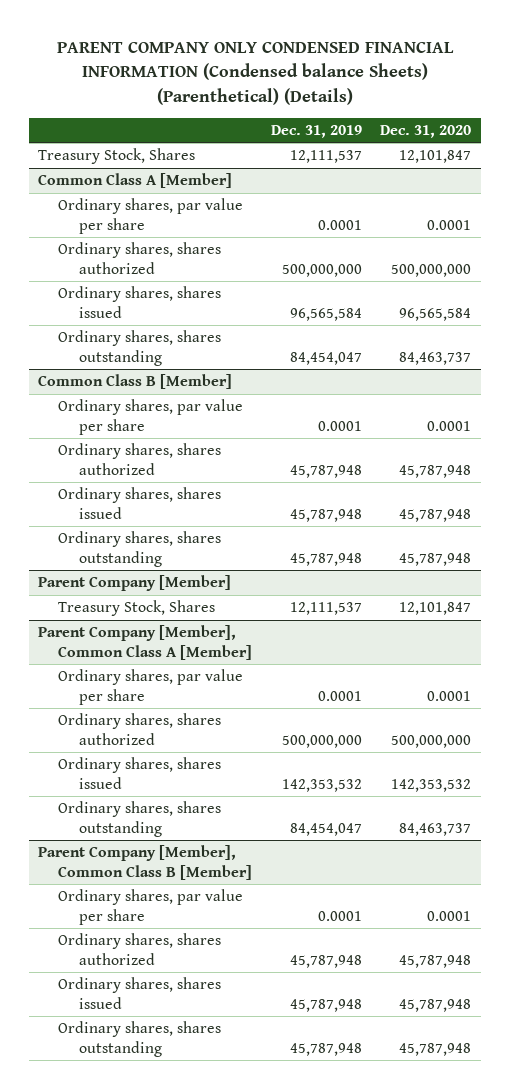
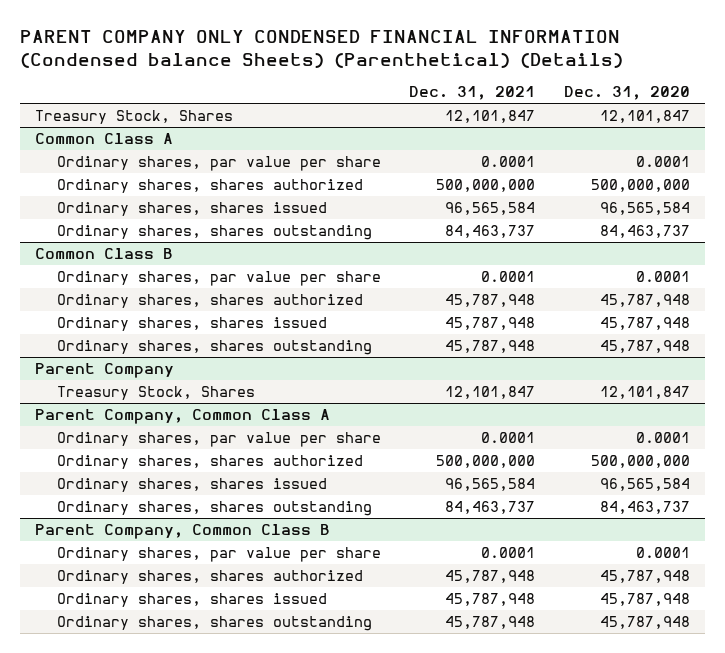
[270,124,362,138] Dec. 31, 2019 -> none
none -> [409,86,536,101] Dec. 31, 2021
[37,173,232,189] Common Class A [Member] -> [34,132,173,144] Common Class A
[37,374,232,390] Common Class B [Member] -> [34,247,173,259] Common Class B
[37,575,231,592] Parent Company [Member] -> [34,362,174,378] Parent Company
[37,625,253,660] Parent Company [Member], Common Class A [Member] -> [34,408,330,424] Parent Company, Common Class A
[391,778,472,792] 142,353,532 -> [600,477,691,491] 96,565,584
[37,845,253,880] Parent Company [Member], Common Class B [Member] -> [34,523,330,539] Parent Company, Common Class B

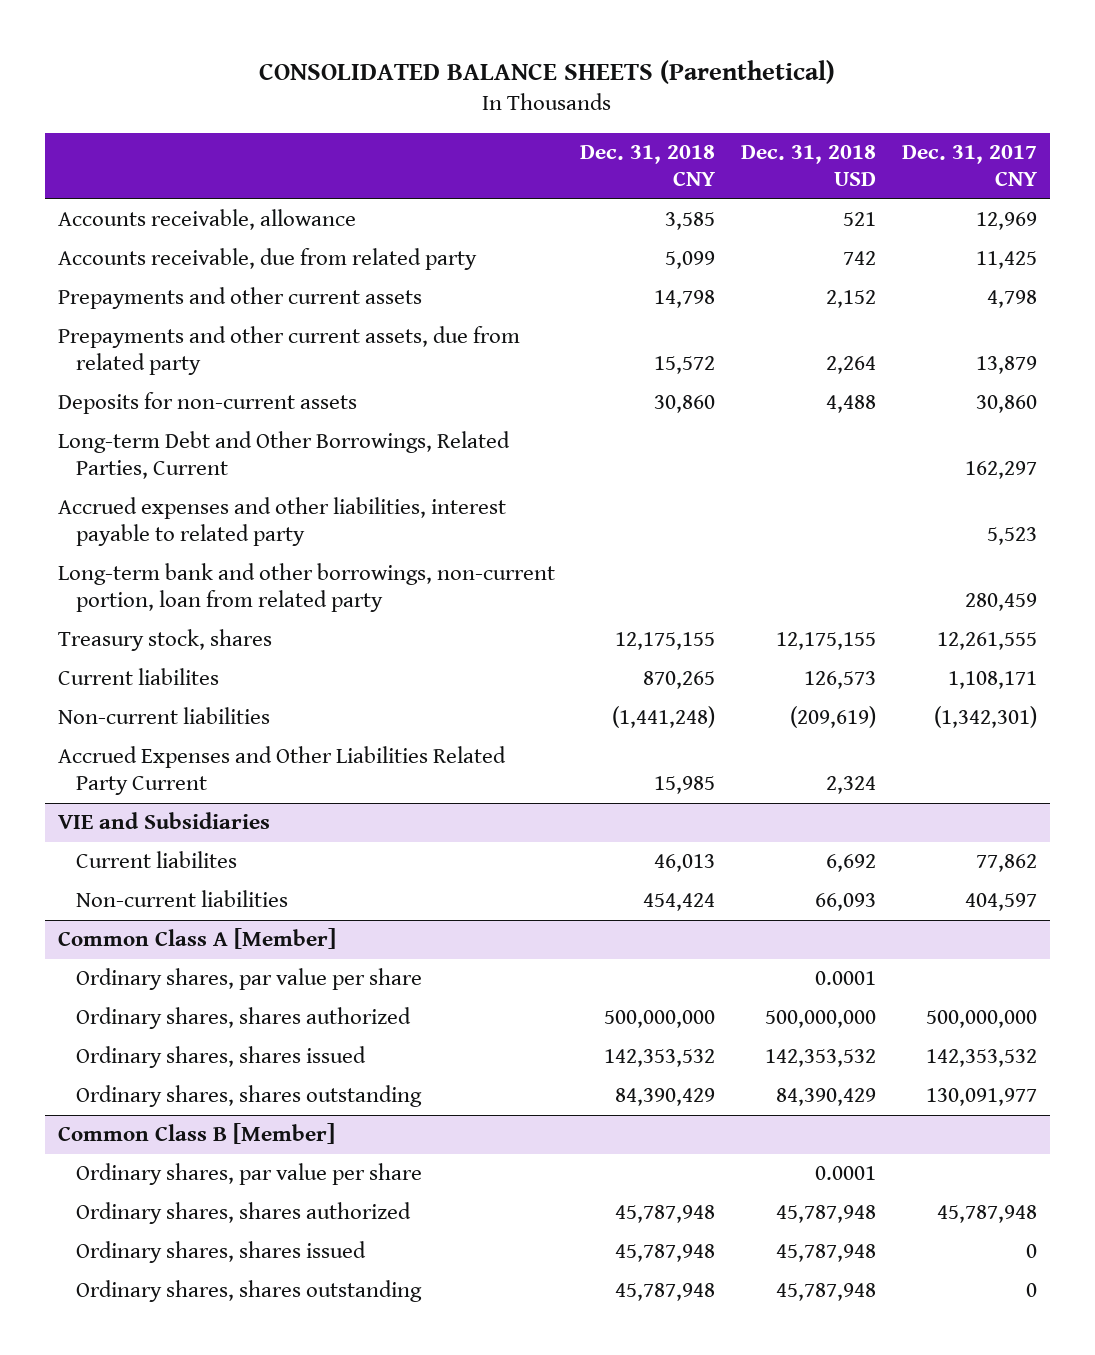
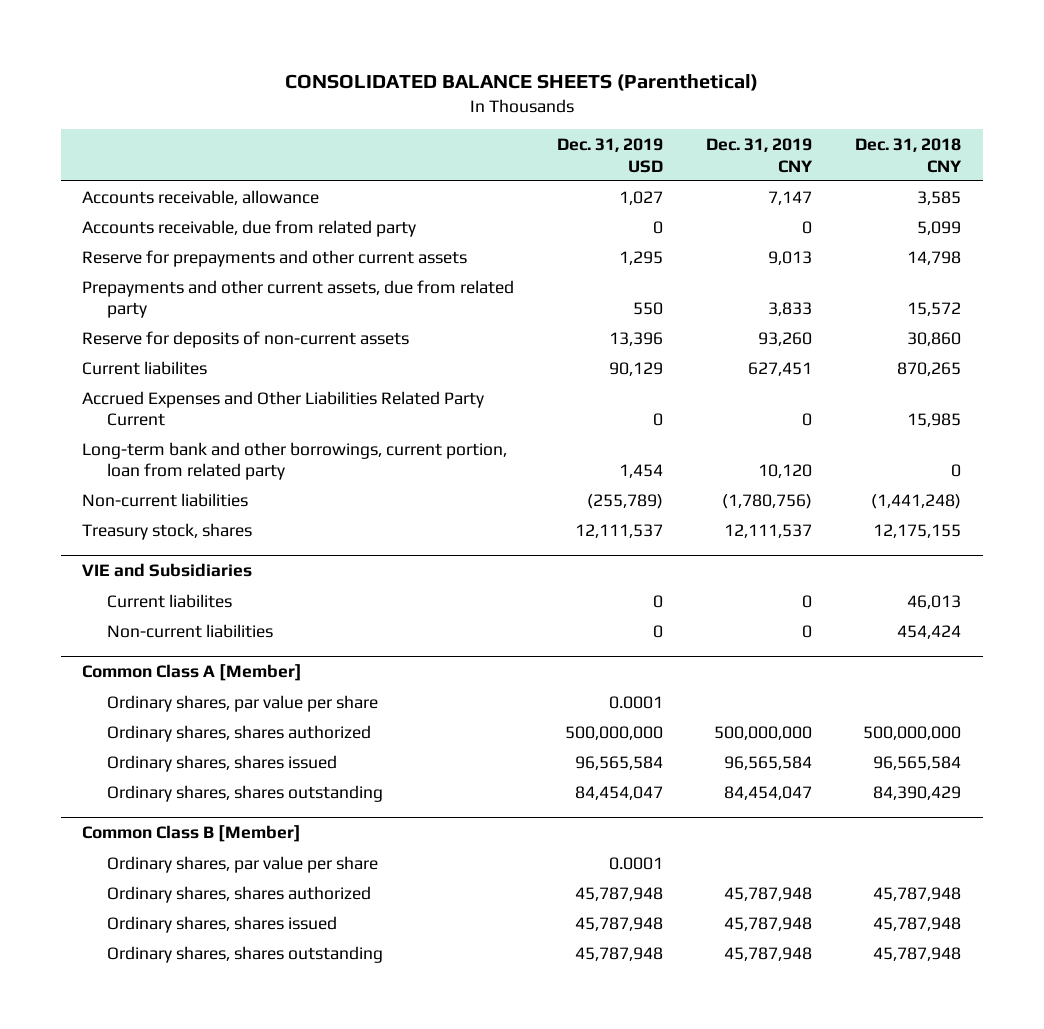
[741,145,877,187] Dec. 31, 2018 USD -> none
[902,145,1038,187] Dec. 31, 2017 CNY -> none
none -> [557,138,664,173] Dec. 31, 2019 USD
none -> [706,138,814,173] Dec. 31, 2019 CNY
[57,287,422,310] Prepayments and other current assets -> [82,249,468,267] Reserve for prepayments and other current assets
[57,431,510,480] Long-term Debt and Other Borrowings, Related Parties, Current -> none
[57,497,506,547] Accrued expenses and other liabilities, interest payable to related party -> none
[57,563,555,613] Long-term bank and other borrowings, non-current portion, loan from related party -> none
[57,392,357,415] Deposits for non-current assets -> [82,330,410,348] Reserve for deposits of non-current assets
none -> [82,441,508,481] Long-term bank and other borrowings, current portion, loan from related party
[57,707,270,725] Non-current liabilities -> [82,492,249,507] Non-current liabilities
[57,629,272,652] Treasury stock, shares -> [82,522,253,540] Treasury stock, shares
[604,1049,716,1068] 142,353,532 -> [873,755,962,770] 96,565,584

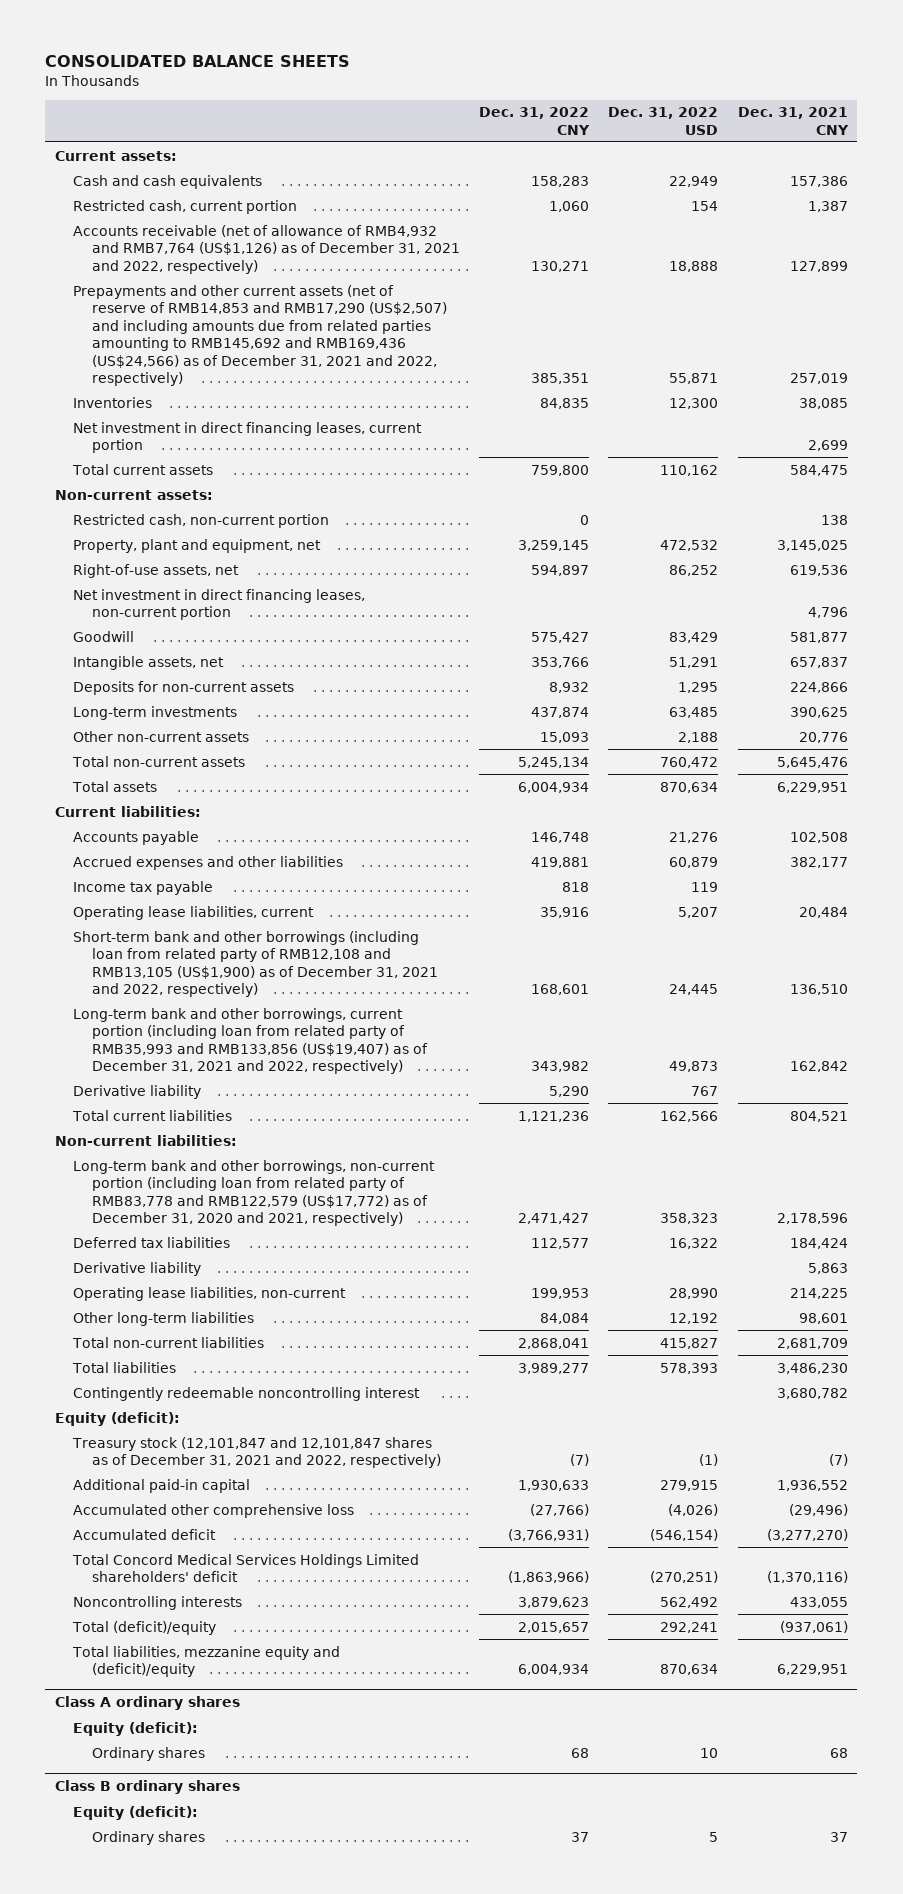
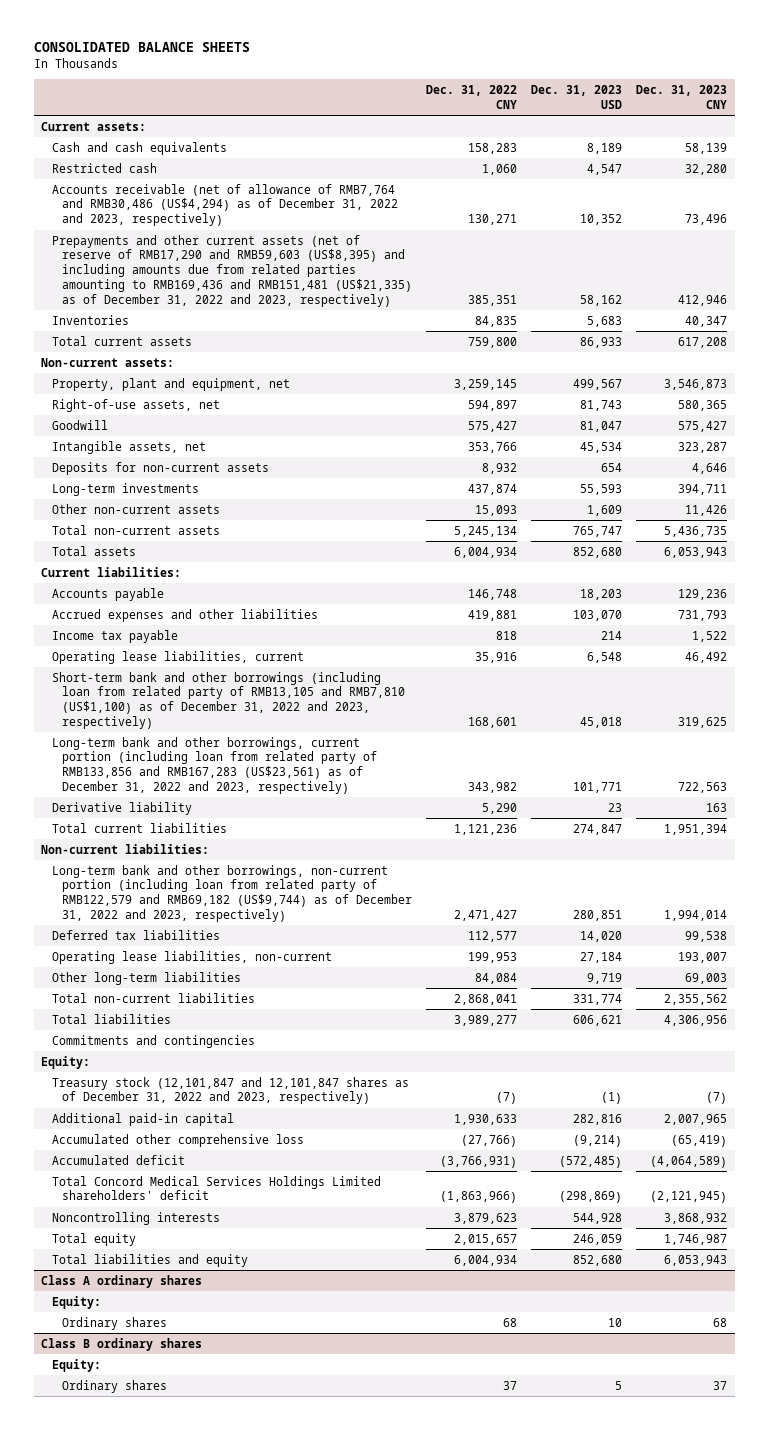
[608,107,719,135] Dec. 31, 2022 USD -> none
[737,107,849,135] Dec. 31, 2021 CNY -> none
none -> [531,84,623,109] Dec. 31, 2023 USD
none -> [636,84,728,109] Dec. 31, 2023 CNY
[73,199,298,214] Restricted cash, current portion -> [51,162,157,173] Restricted cash
[73,224,460,274] Accounts receivable (net of allowance of RMB4,932 and RMB7,764 (US$1,126) as of December 31, 2021 and 2022, respectively) -> [51,183,398,227] Accounts receivable (net of allowance of RMB7,764 and RMB30,486 (US$4,294) as of December 31, 2022 and 2023, respectively)
[73,284,447,387] Prepayments and other current assets (net of reserve of RMB14,853 and RMB17,290 (US$2,507) and including amounts due from related parties amounting to RMB145,692 and RMB169,436 (US$24,566) as of December 31, 2021 and 2022, respectively) -> [51,234,412,307] Prepayments and other current assets (net of reserve of RMB17,290 and RMB59,603 (US$8,395) and including amounts due from related parties amounting to RMB169,436 and RMB151,481 (US$21,335) as of December 31, 2022 and 2023, respectively)
[73,421,423,454] Net investment in direct financing leases, current portion -> none
[73,513,330,528] Restricted cash, non-current portion -> none
[73,588,366,621] Net investment in direct financing leases, non-current portion -> none
[73,930,438,998] Short-term bank and other borrowings (including loan from related party of RMB12,108 and RMB13,105 (US$1,900) as of December 31, 2021 and 2022, respectively) -> [51,671,405,729] Short-term bank and other borrowings (including loan from related party of RMB13,105 and RMB7,810 (US$1,100) as of December 31, 2022 and 2023, respectively)
[73,1007,428,1075] Long-term bank and other borrowings, current portion (including loan from related party of RMB35,993 and RMB133,856 (US$19,407) as of December 31, 2021 and 2022, respectively) -> [51,736,377,794] Long-term bank and other borrowings, current portion (including loan from related party of RMB133,856 and RMB167,283 (US$23,561) as of December 31, 2022 and 2023, respectively)
[73,1159,436,1227] Long-term bank and other borrowings, non-current portion (including loan from related party of RMB83,778 and RMB122,579 (US$17,772) as of December 31, 2020 and 2021, respectively) -> [51,864,412,922] Long-term bank and other borrowings, non-current portion (including loan from related party of RMB122,579 and RMB69,182 (US$9,744) as of December 31, 2022 and 2023, respectively)
[73,1261,202,1276] Derivative liability -> none
[73,1386,421,1401] Contingently redeemable noncontrolling interest -> none
none -> [51,1034,255,1048] Commitments and contingencies
[54,1411,180,1426] Equity (deficit): -> [41,1055,91,1069] Equity:
[72,1436,441,1469] Treasury stock (12,101,847 and 12,101,847 shares as of December 31, 2021 and 2022, respectively) -> [51,1076,409,1105] Treasury stock (12,101,847 and 12,101,847 shares as of December 31, 2022 and 2023, respectively)
[72,1620,217,1635] Total (deficit)/equity -> [51,1232,136,1246] Total equity
[72,1645,341,1678] Total liabilities, mezzanine equity and (deficit)/equity -> [51,1253,248,1267] Total liabilities and equity
[73,1721,199,1736] Equity (deficit): -> [51,1295,101,1309] Equity:
[73,1805,199,1820] Equity (deficit): -> [51,1358,101,1372] Equity:

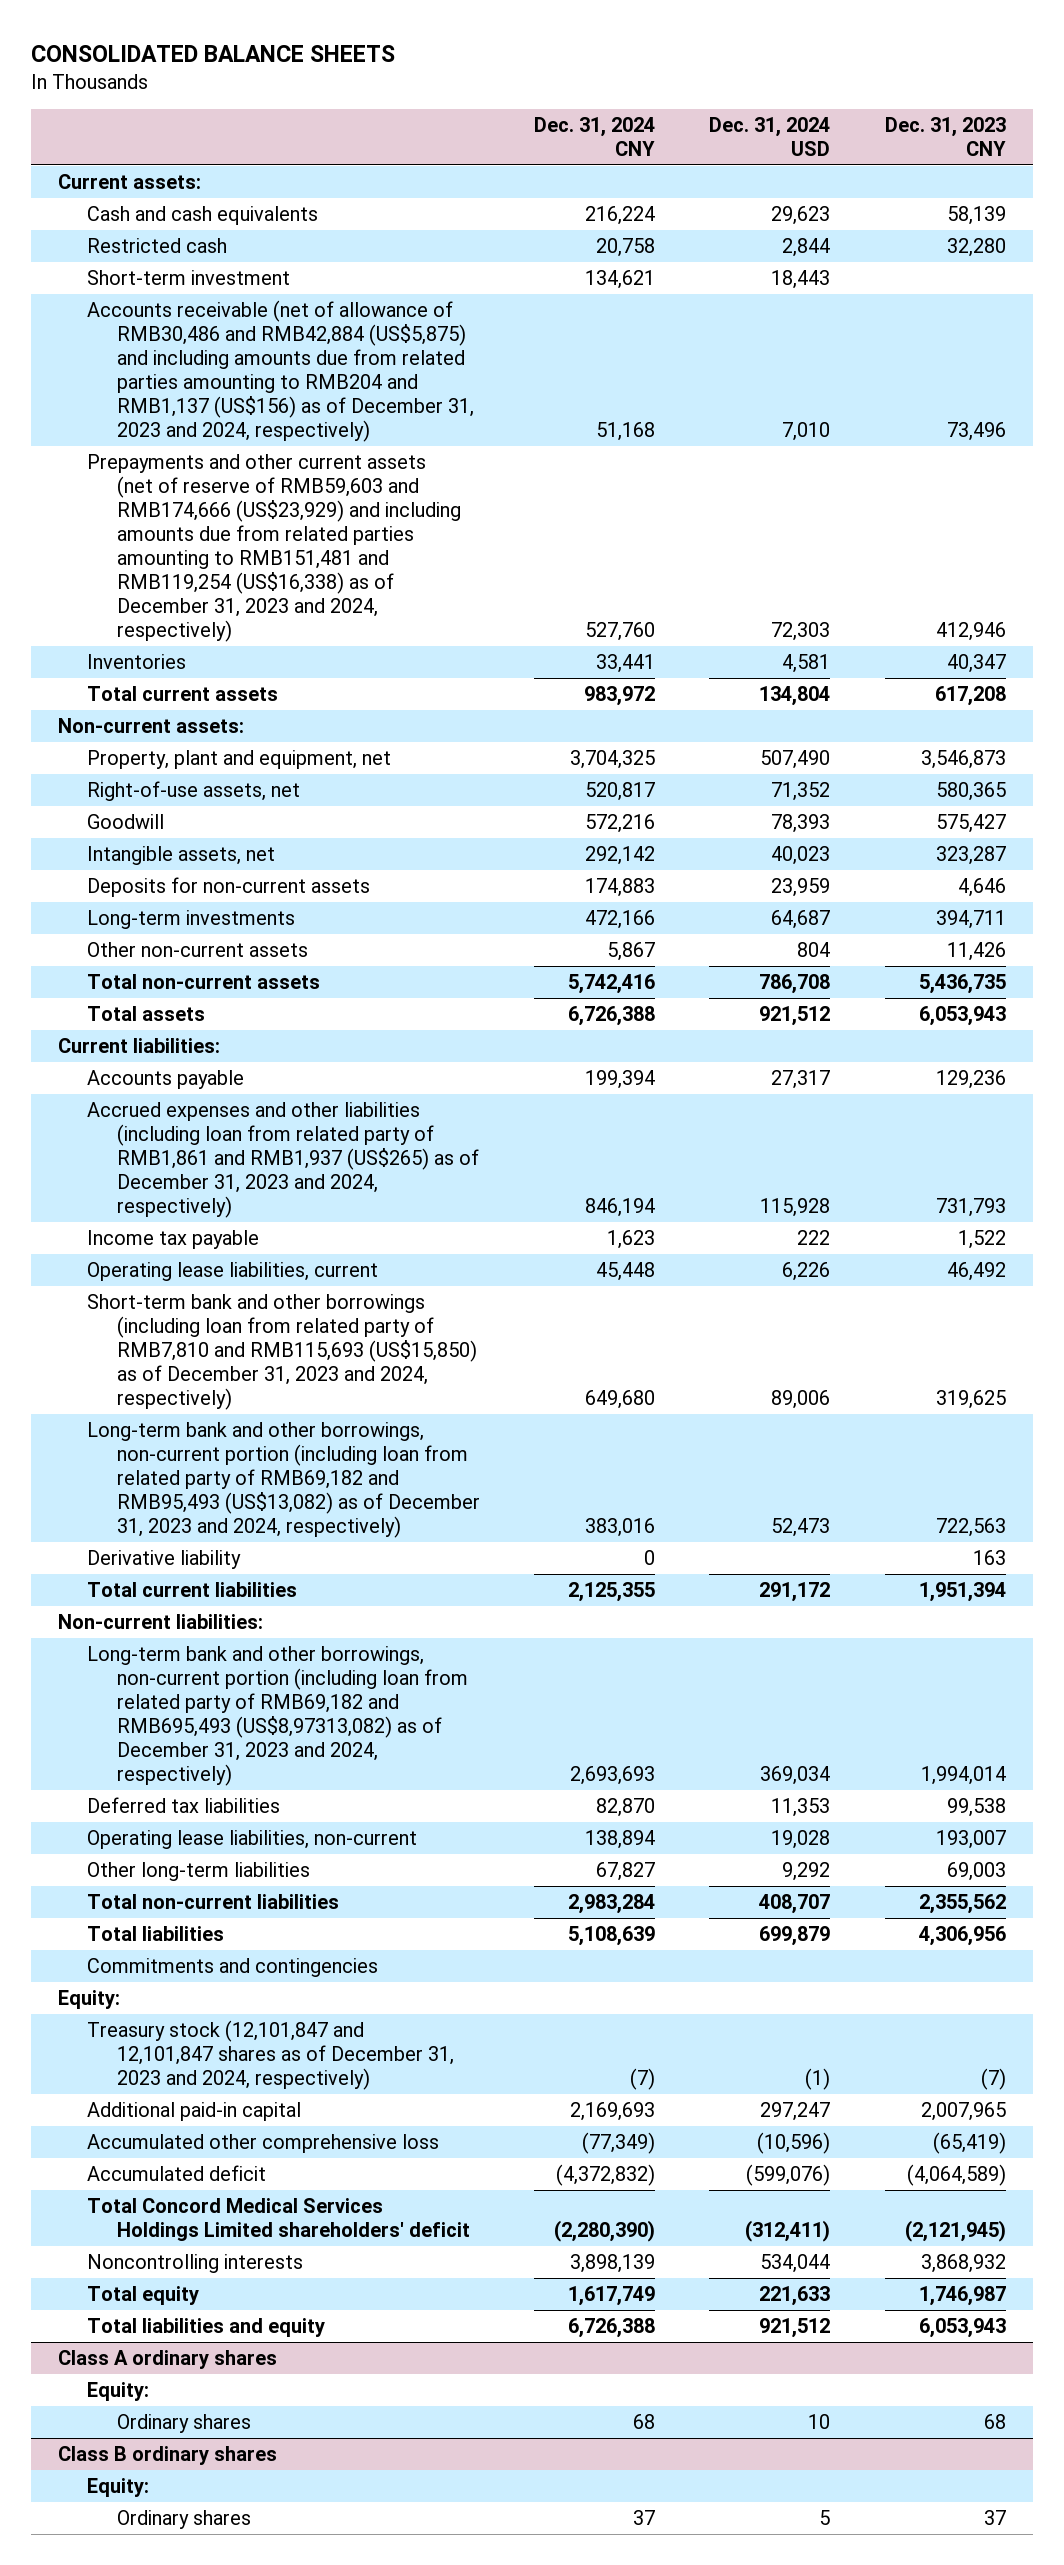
[426,84,518,109] Dec. 31, 2022 CNY -> none
[531,84,623,109] Dec. 31, 2023 USD -> none
none -> [534,116,656,156] Dec. 31, 2024 CNY
none -> [709,116,831,156] Dec. 31, 2024 USD
none -> [87,269,291,285] Short-term investment
[51,183,398,227] Accounts receivable (net of allowance of RMB7,764 and RMB30,486 (US$4,294) as of December 31, 2022 and 2023, respectively) -> [87,299,474,443] Accounts receivable (net of allowance of RMB30,486 and RMB42,884 (US$5,875) and including amounts due from related parties amounting to RMB204 and RMB1,137 (US$156) as of December 31, 2023 and 2024, respectively)
[51,234,412,307] Prepayments and other current assets (net of reserve of RMB17,290 and RMB59,603 (US$8,395) and including amounts due from related parties amounting to RMB169,436 and RMB151,481 (US$21,335) as of December 31, 2022 and 2023, respectively) -> [87,453,461,643] Prepayments and other current assets (net of reserve of RMB59,603 and RMB174,666 (US$23,929) and including amounts due from related parties amounting to RMB151,481 and RMB119,254 (US$16,338) as of December 31, 2023 and 2024, respectively)
[51,608,318,622] Accrued expenses and other liabilities -> [87,1101,479,1219] Accrued expenses and other liabilities (including loan from related party of RMB1,861 and RMB1,937 (US$265) as of December 31, 2023 and 2024, respectively)
[51,671,405,729] Short-term bank and other borrowings (including loan from related party of RMB13,105 and RMB7,810 (US$1,100) as of December 31, 2022 and 2023, respectively) -> [87,1293,477,1411] Short-term bank and other borrowings (including loan from related party of RMB7,810 and RMB115,693 (US$15,850) as of December 31, 2023 and 2024, respectively)
[51,736,377,794] Long-term bank and other borrowings, current portion (including loan from related party of RMB133,856 and RMB167,283 (US$23,561) as of December 31, 2022 and 2023, respectively) -> [87,1421,480,1539] Long-term bank and other borrowings, non-current portion (including loan from related party of RMB69,182 and RMB95,493 (US$13,082) as of December 31, 2023 and 2024, respectively)
[51,864,412,922] Long-term bank and other borrowings, non-current portion (including loan from related party of RMB122,579 and RMB69,182 (US$9,744) as of December 31, 2022 and 2023, respectively) -> [87,1645,468,1787] Long-term bank and other borrowings, non-current portion (including loan from related party of RMB69,182 and RMB695,493 (US$8,97313,082) as of December 31, 2023 and 2024, respectively)
[51,1076,409,1105] Treasury stock (12,101,847 and 12,101,847 shares as of December 31, 2022 and 2023, respectively) -> [87,2019,454,2091] Treasury stock (12,101,847 and 12,101,847 shares as of December 31, 2023 and 2024, respectively)

